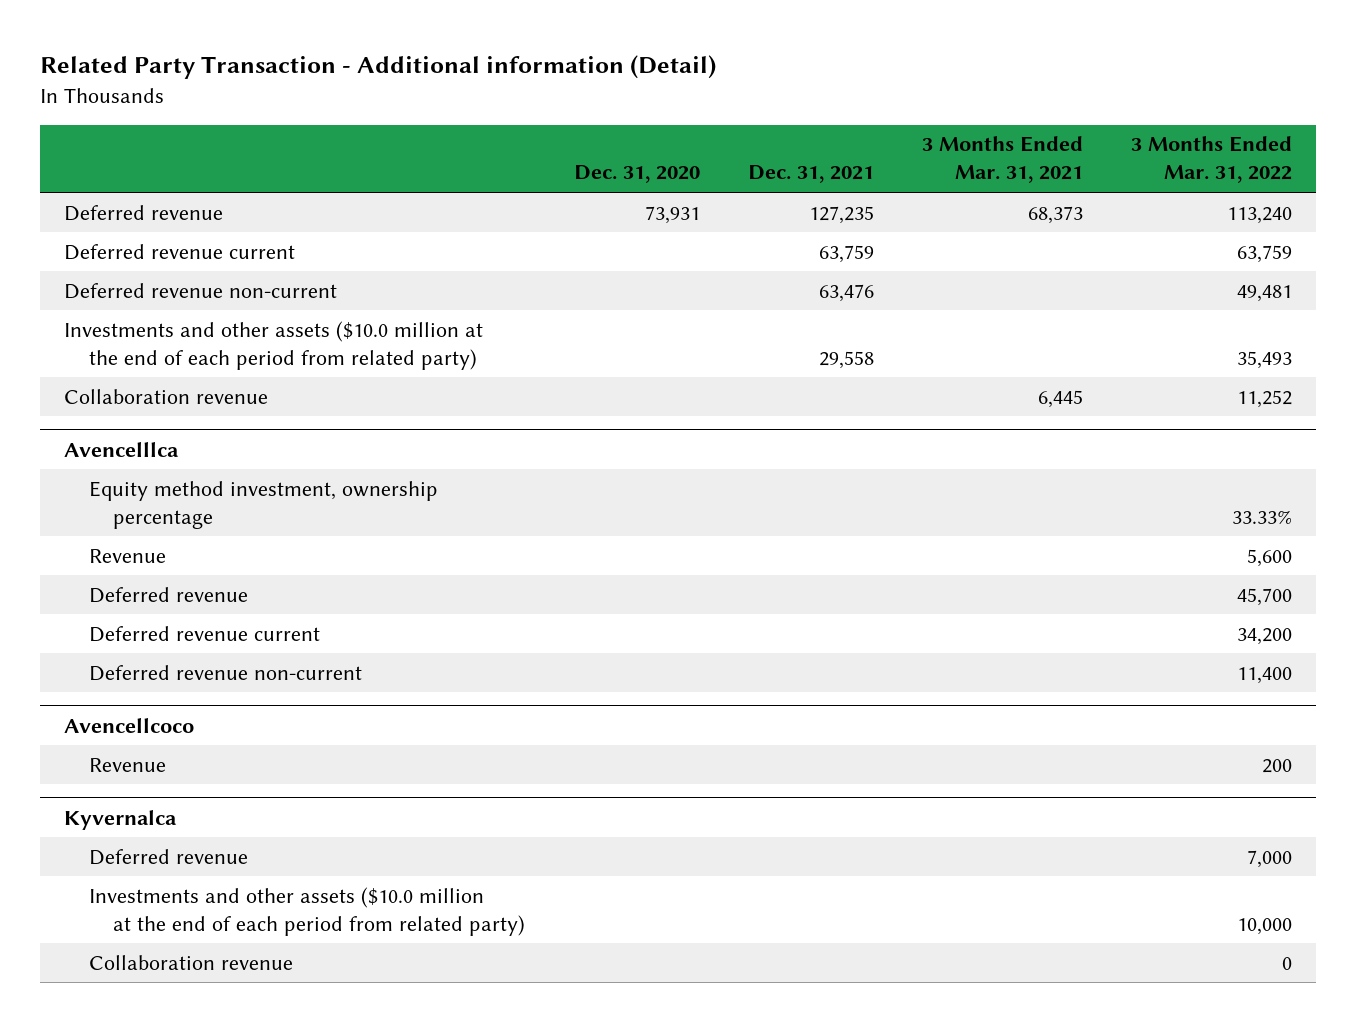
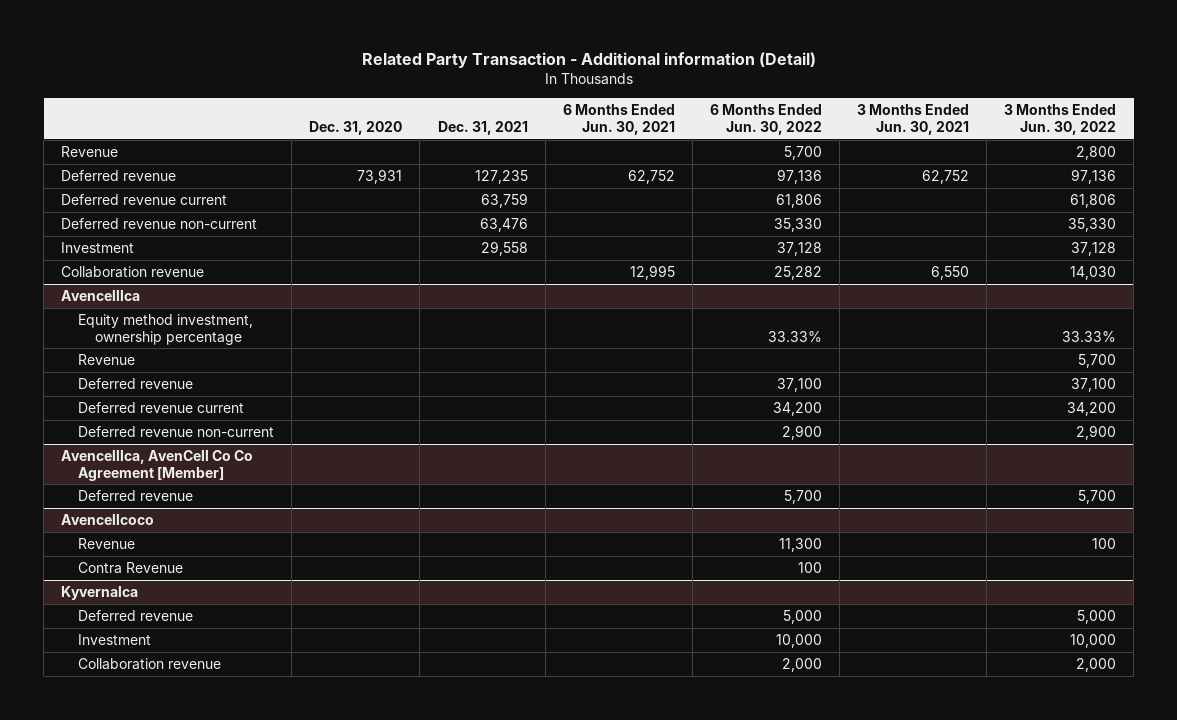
[921,136,1083,184] 3 Months Ended Mar. 31, 2021 -> none
[1130,136,1292,184] 3 Months Ended Mar. 31, 2022 -> none
none -> [562,104,675,136] 6 Months Ended Jun. 30, 2021
none -> [709,104,822,136] 6 Months Ended Jun. 30, 2022
none -> [857,104,970,136] 3 Months Ended Jun. 30, 2021
none -> [1004,104,1117,136] 3 Months Ended Jun. 30, 2022
none -> [61,145,119,157] Revenue
[63,320,483,370] Investments and other assets ($10.0 million at the end of each period from related party) -> [61,241,135,253] Investment
none -> [61,449,254,481] Avencelllca, AvenCell Co Co Agreement [Member]
none -> [78,489,194,501] Deferred revenue
none -> [78,561,184,574] Contra Revenue
[88,886,526,936] Investments and other assets ($10.0 million at the end of each period from related party) -> [78,633,152,645] Investment

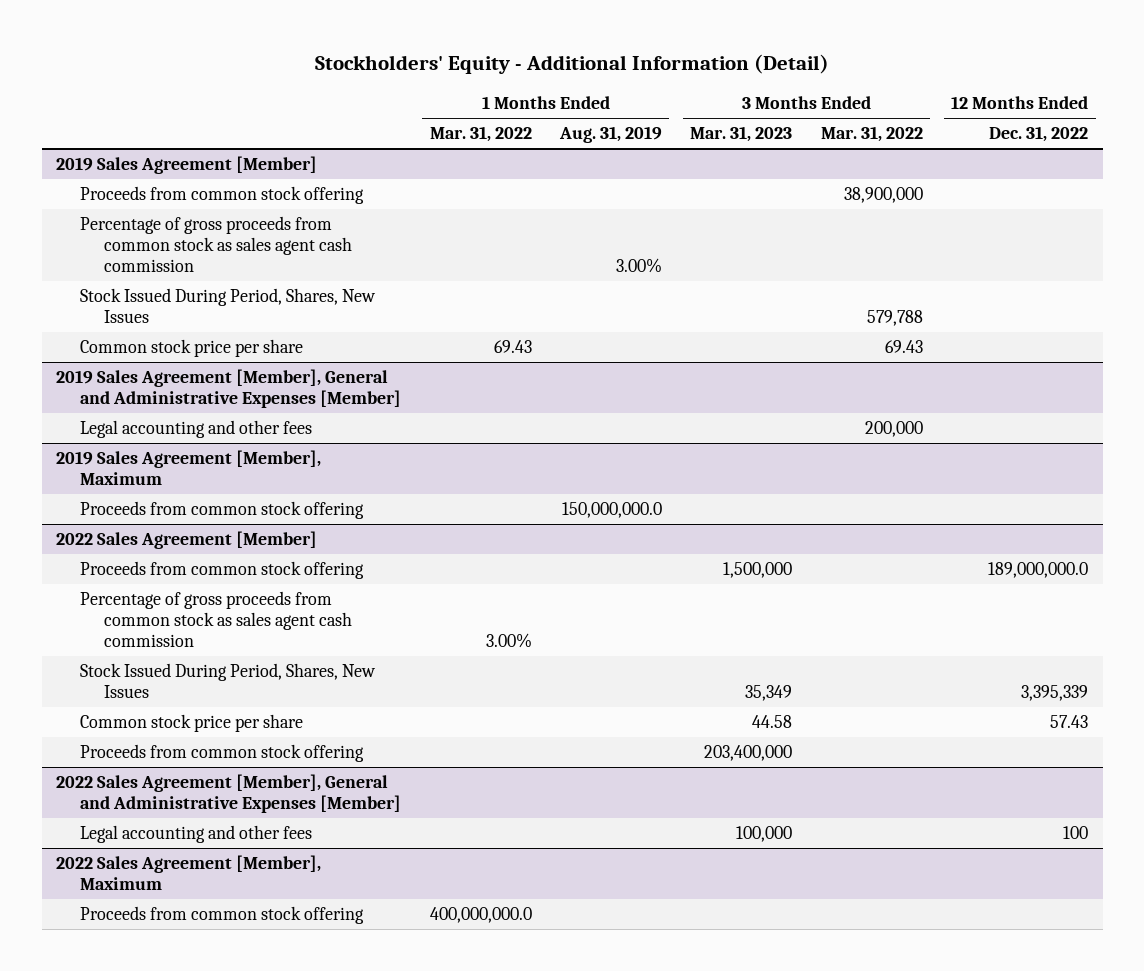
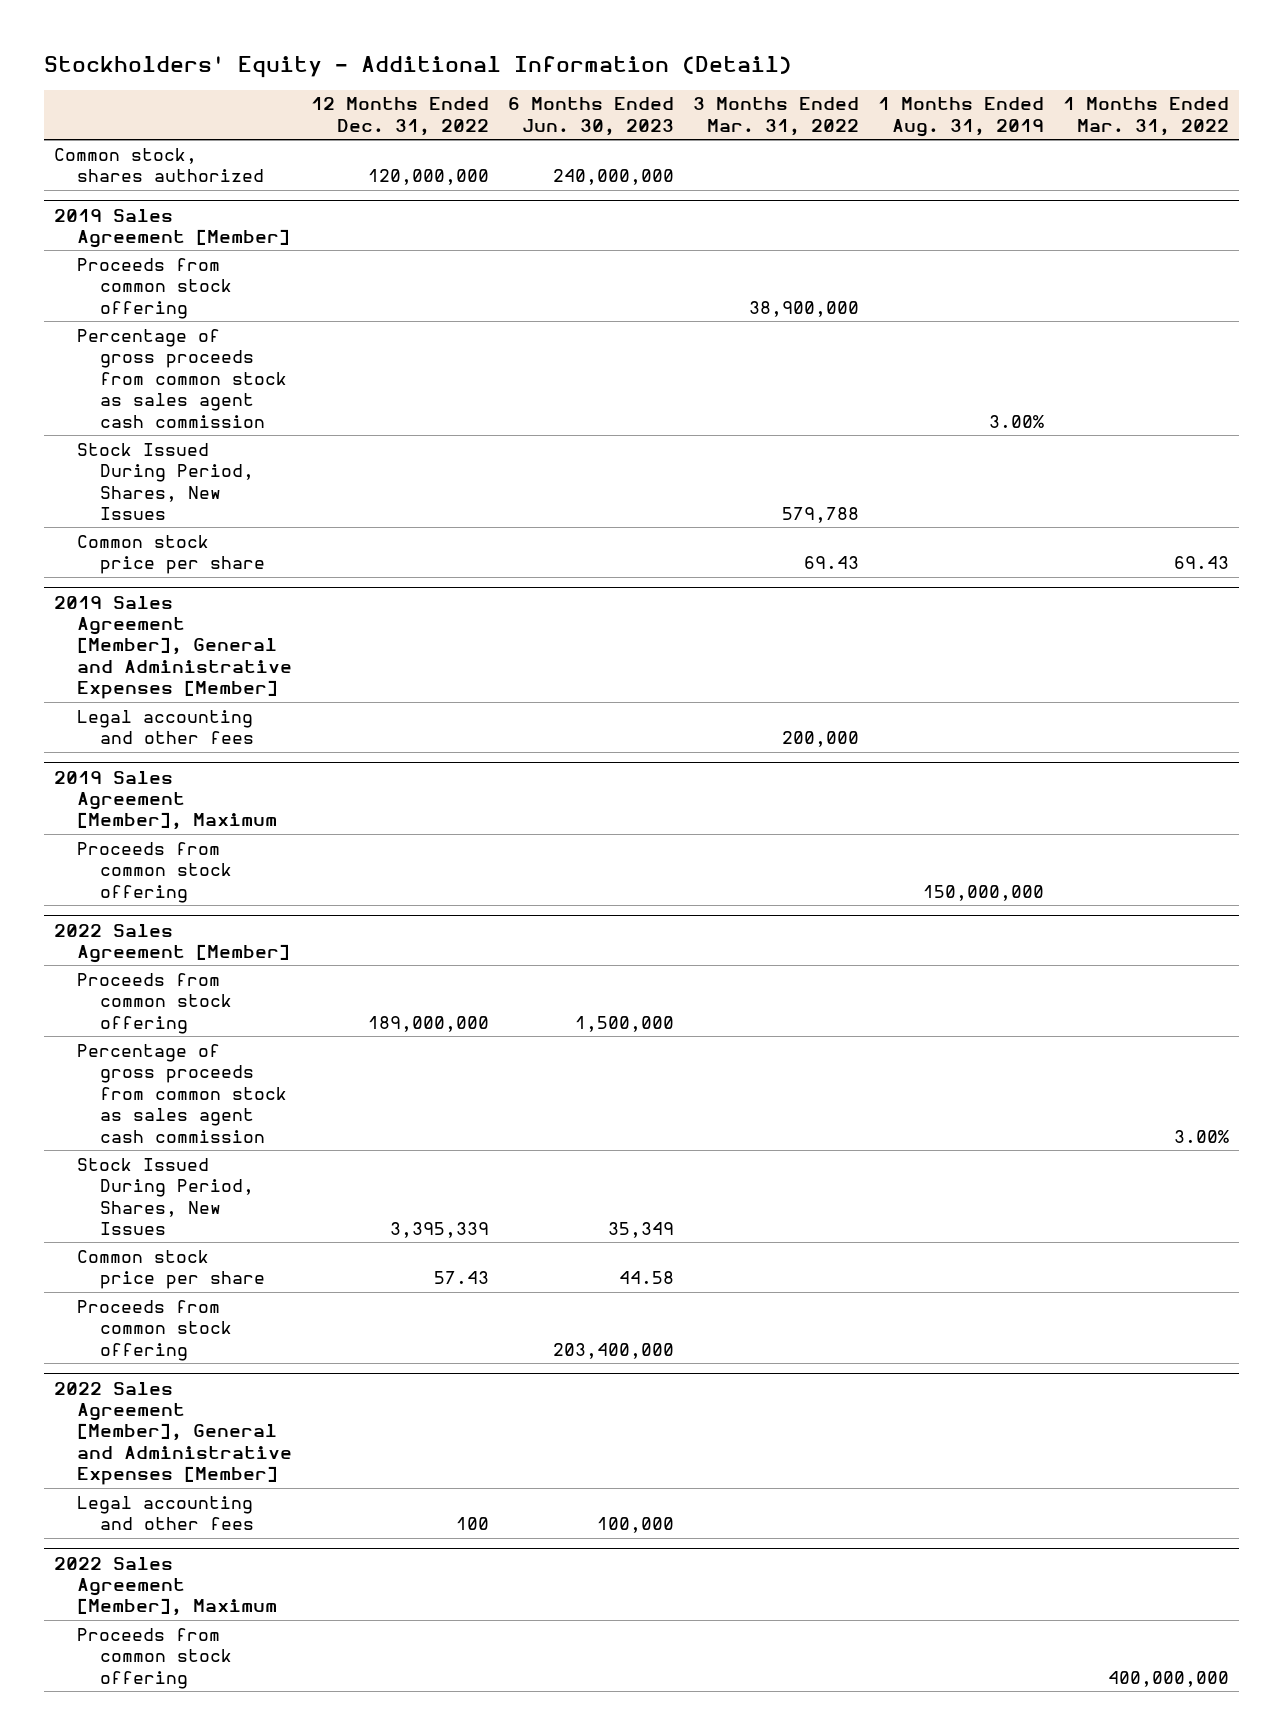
[690,126,793,143] Mar. 31, 2023 -> none
none -> [507,97,674,136] 6 Months Ended Jun. 30, 2023
none -> [53,147,264,183] Common stock, shares authorized
[561,502,662,519] 150,000,000.0 -> [923,884,1045,901] 150,000,000
[988,562,1089,579] 189,000,000.0 -> [367,1015,489,1032] 189,000,000
[429,907,532,924] 400,000,000.0 -> [1108,1670,1230,1687] 400,000,000

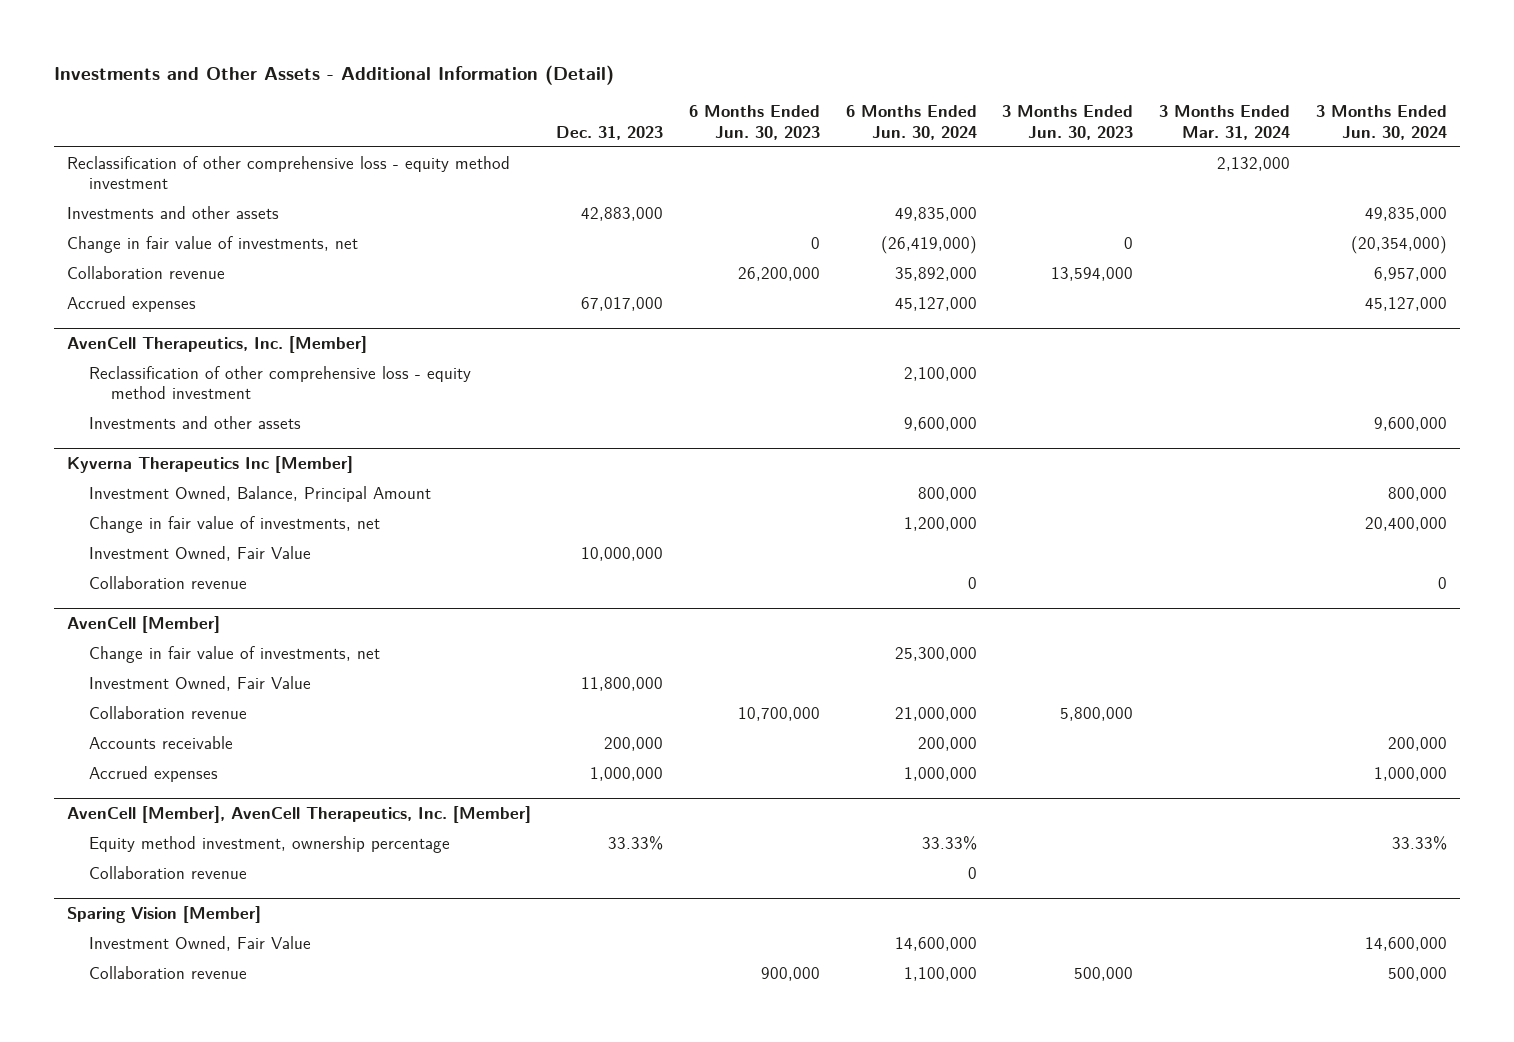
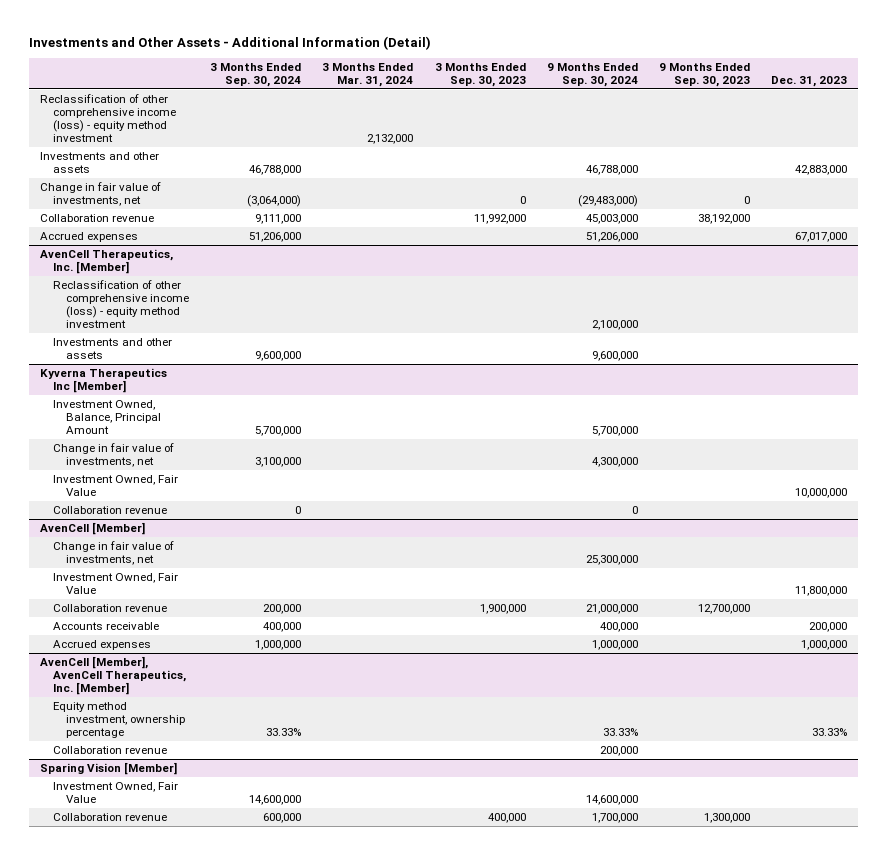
[689,105,821,140] 6 Months Ended Jun. 30, 2023 -> none
[845,105,977,140] 6 Months Ended Jun. 30, 2024 -> none
[1002,105,1134,140] 3 Months Ended Jun. 30, 2023 -> none
[1315,105,1447,140] 3 Months Ended Jun. 30, 2024 -> none
none -> [210,62,302,88] 3 Months Ended Sep. 30, 2024
none -> [434,62,526,88] 3 Months Ended Sep. 30, 2023
none -> [546,62,638,88] 9 Months Ended Sep. 30, 2024
none -> [658,62,750,88] 9 Months Ended Sep. 30, 2023
[66,155,510,190] Reclassification of other comprehensive loss - equity method investment -> [39,93,176,143] Reclassification of other comprehensive income (loss) - equity method investment
[88,365,471,400] Reclassification of other comprehensive loss - equity method investment -> [52,279,189,329] Reclassification of other comprehensive income (loss) - equity method investment

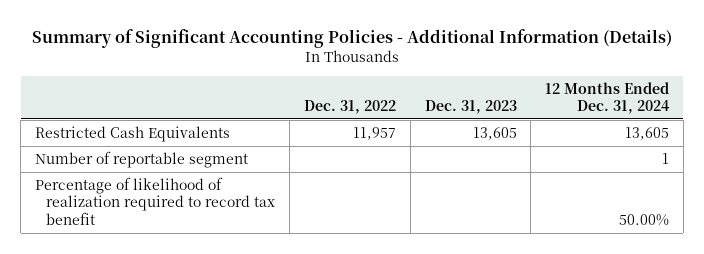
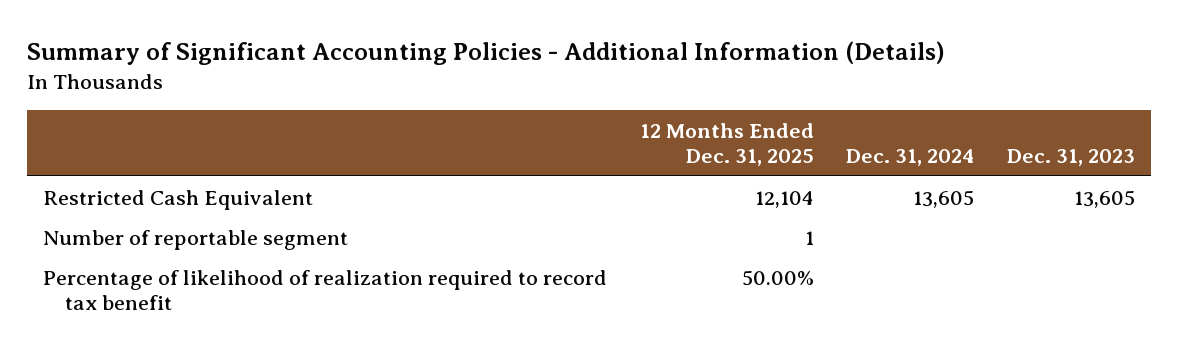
[304,100,397,115] Dec. 31, 2022 -> none
[545,81,670,115] 12 Months Ended Dec. 31, 2024 -> none
none -> [639,122,814,166] 12 Months Ended Dec. 31, 2025
none -> [846,148,975,166] Dec. 31, 2024
[34,126,230,143] Restricted Cash Equivalents -> [43,189,314,210] Restricted Cash Equivalent

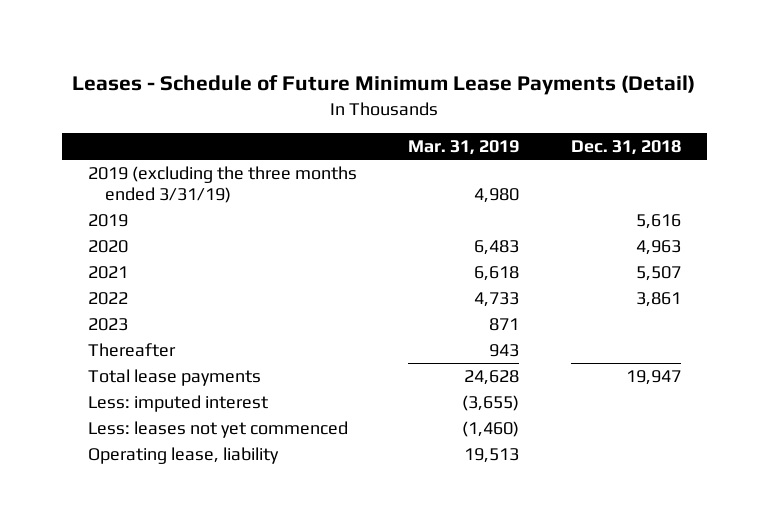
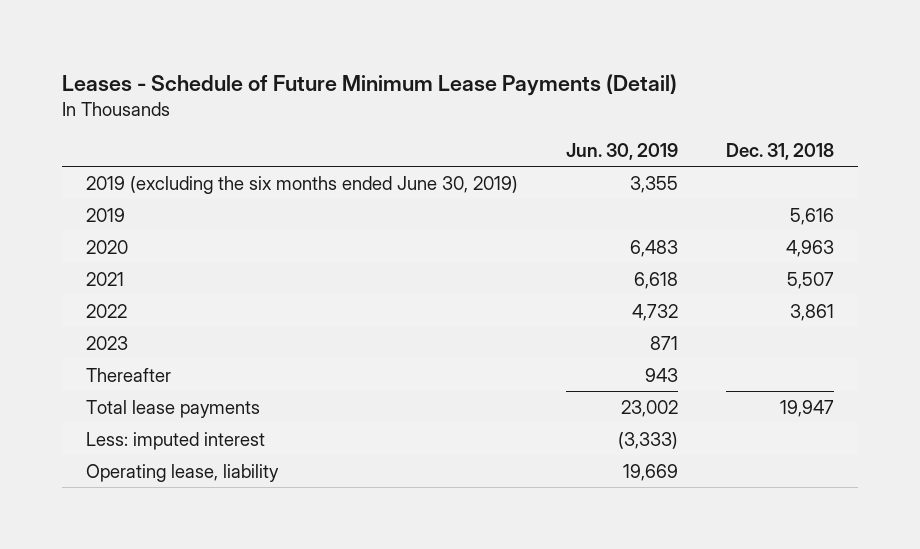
[408,140,520,156] Mar. 31, 2019 -> none
none -> [565,143,678,161] Jun. 30, 2019
[87,166,357,204] 2019 (excluding the three months ended 3/31/19) -> [85,175,518,194] 2019 (excluding the six months ended June 30, 2019)
[87,421,348,439] Less: leases not yet commenced -> none

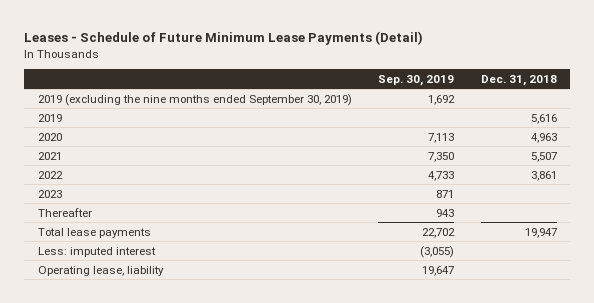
[565,143,678,161] Jun. 30, 2019 -> none
none -> [378,74,455,86] Sep. 30, 2019
[85,175,518,194] 2019 (excluding the six months ended June 30, 2019) -> [37,93,352,106] 2019 (excluding the nine months ended September 30, 2019)

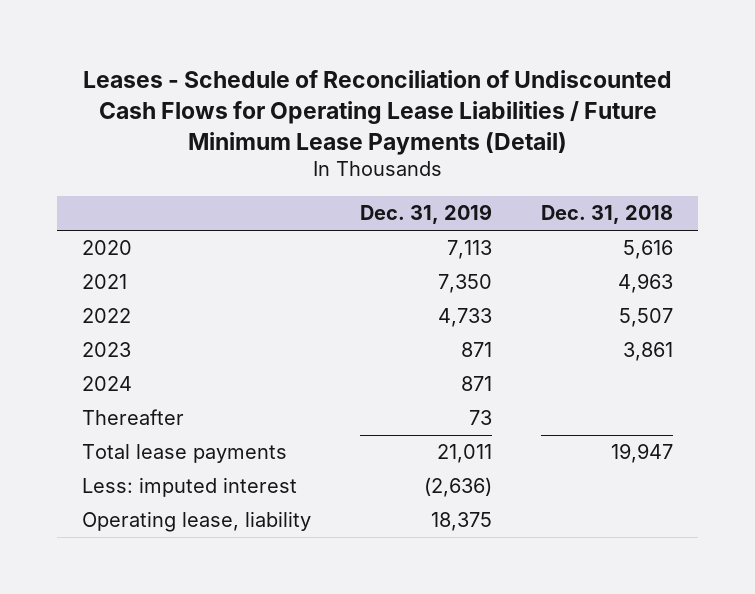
[24,31,424,46] Leases - Schedule of Future Minimum Lease Payments (Detail) -> [82,70,672,155] Leases - Schedule of Reconciliation of Undiscounted Cash Flows for Operating Lease Liabilities / Future Minimum Lease Payments (Detail)
[378,74,455,86] Sep. 30, 2019 -> none
none -> [360,204,493,225] Dec. 31, 2019
[37,93,352,106] 2019 (excluding the nine months ended September 30, 2019) -> none
[37,113,62,122] 2019 -> [81,240,132,256] 2020
[37,132,62,141] 2020 -> [81,274,127,290] 2021
[37,151,62,160] 2021 -> [81,308,131,324] 2022
[37,170,63,179] 2022 -> [81,342,131,358] 2023
[37,189,62,198] 2023 -> [81,376,132,392] 2024

